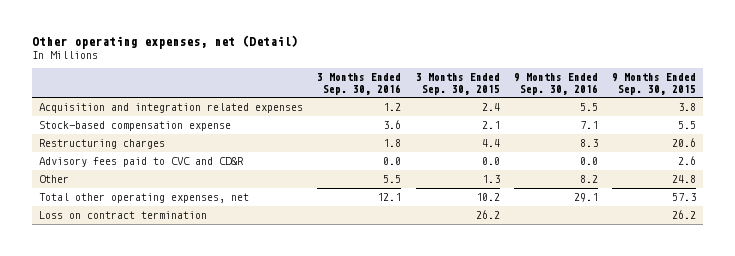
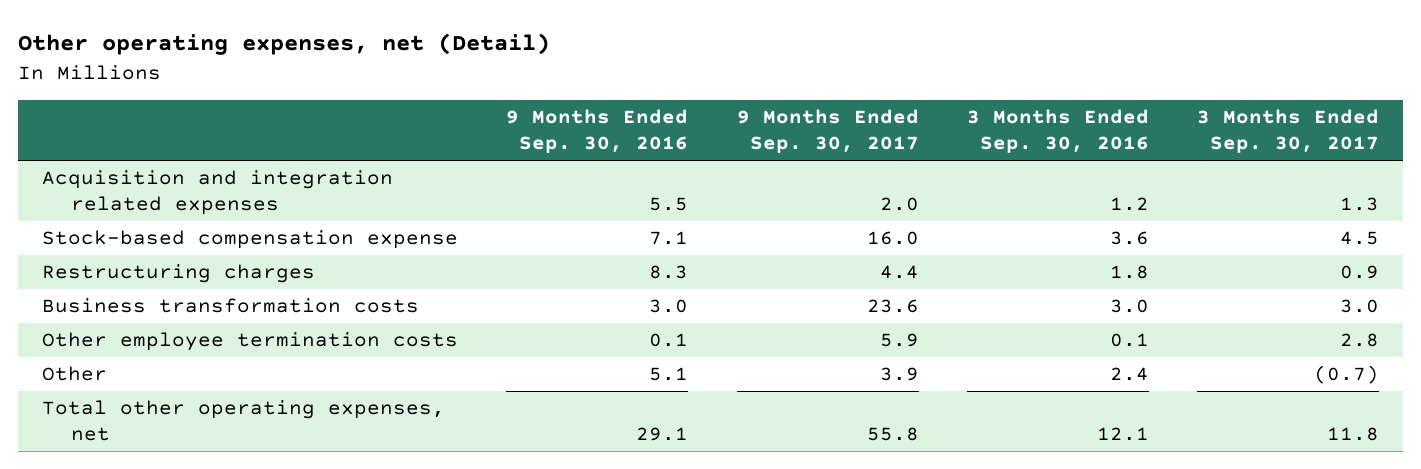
[415,73,500,95] 3 Months Ended Sep. 30, 2015 -> none
[612,73,697,95] 9 Months Ended Sep. 30, 2015 -> none
none -> [736,109,919,154] 9 Months Ended Sep. 30, 2017
none -> [1197,109,1380,154] 3 Months Ended Sep. 30, 2017
[39,157,245,168] Advisory fees paid to CVC and CD&R -> none
none -> [41,298,419,314] Business transformation costs
none -> [41,332,458,352] Other employee termination costs
[383,175,402,184] 5.5 -> [1109,367,1149,382] 2.4
[579,175,598,184] 8.2 -> [649,367,689,382] 5.1
[39,211,208,220] Loss on contract termination -> none

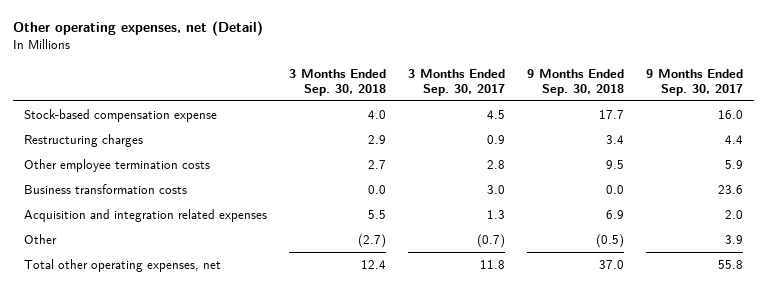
[506,109,689,154] 9 Months Ended Sep. 30, 2016 -> none
[966,109,1149,154] 3 Months Ended Sep. 30, 2016 -> none
none -> [288,68,386,96] 3 Months Ended Sep. 30, 2018
none -> [526,68,624,96] 9 Months Ended Sep. 30, 2018
[41,298,419,314] Business transformation costs -> [24,183,188,194] Business transformation costs
[41,170,393,216] Acquisition and integration related expenses -> [24,208,268,222] Acquisition and integration related expenses

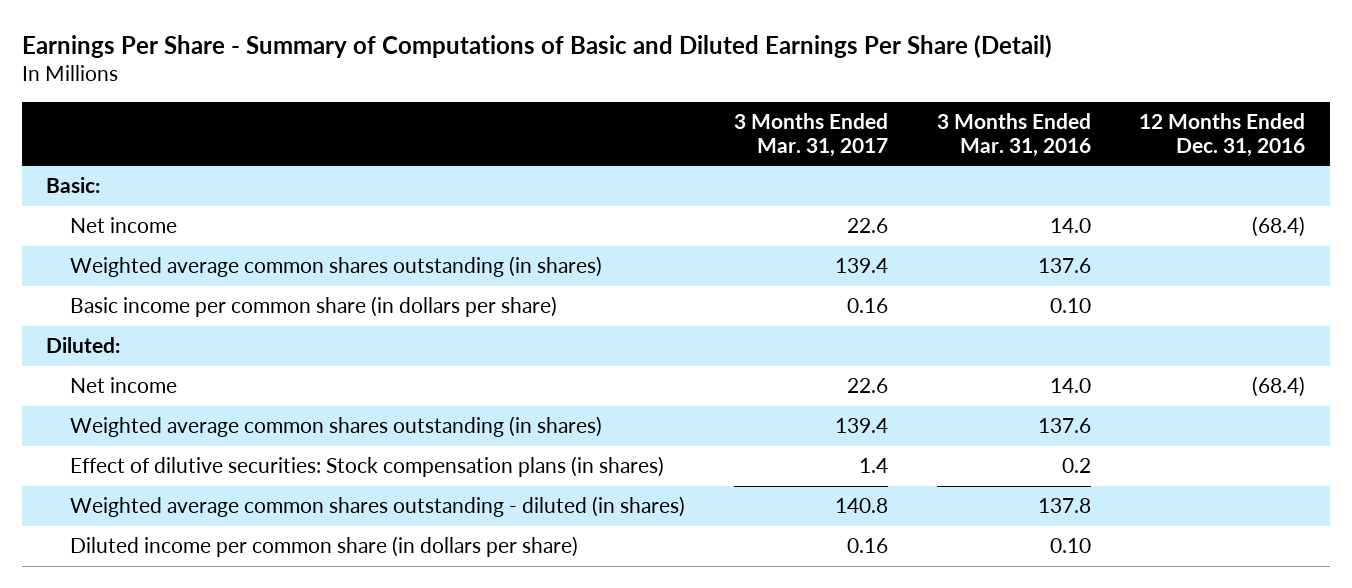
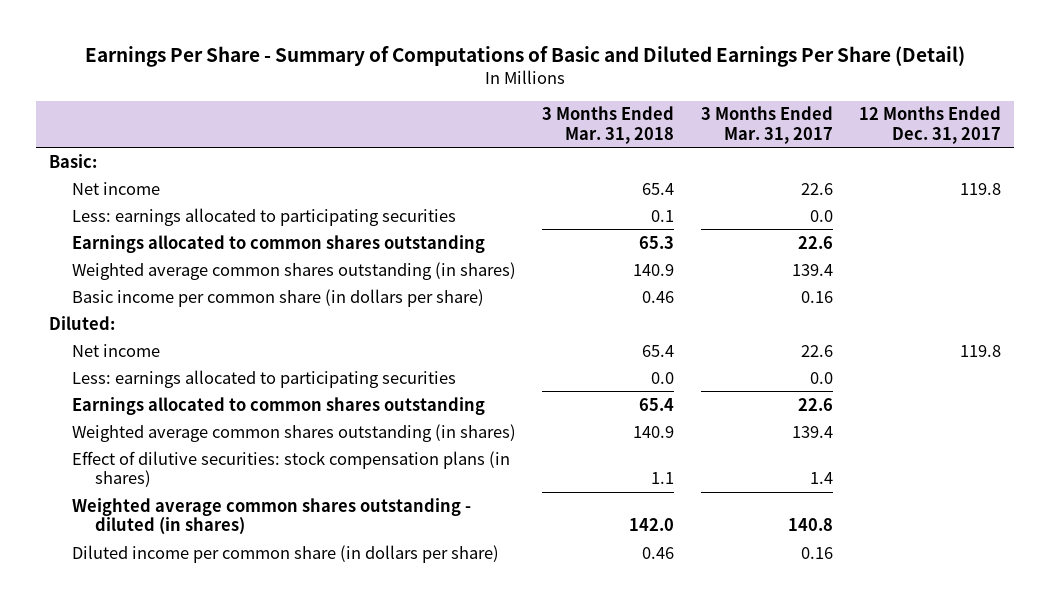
[936,112,1091,157] 3 Months Ended Mar. 31, 2016 -> none
[1139,112,1306,157] 12 Months Ended Dec. 31, 2016 -> none
none -> [542,106,675,144] 3 Months Ended Mar. 31, 2018
none -> [858,106,1001,144] 12 Months Ended Dec. 31, 2017
none -> [72,207,457,226] Less: earnings allocated to participating securities
none -> [72,234,486,253] Earnings allocated to common shares outstanding
none -> [72,369,457,388] Less: earnings allocated to participating securities
none -> [72,396,486,415] Earnings allocated to common shares outstanding
[70,456,665,478] Effect of dilutive securities: Stock compensation plans (in shares) -> [72,450,511,488] Effect of dilutive securities: stock compensation plans (in shares)

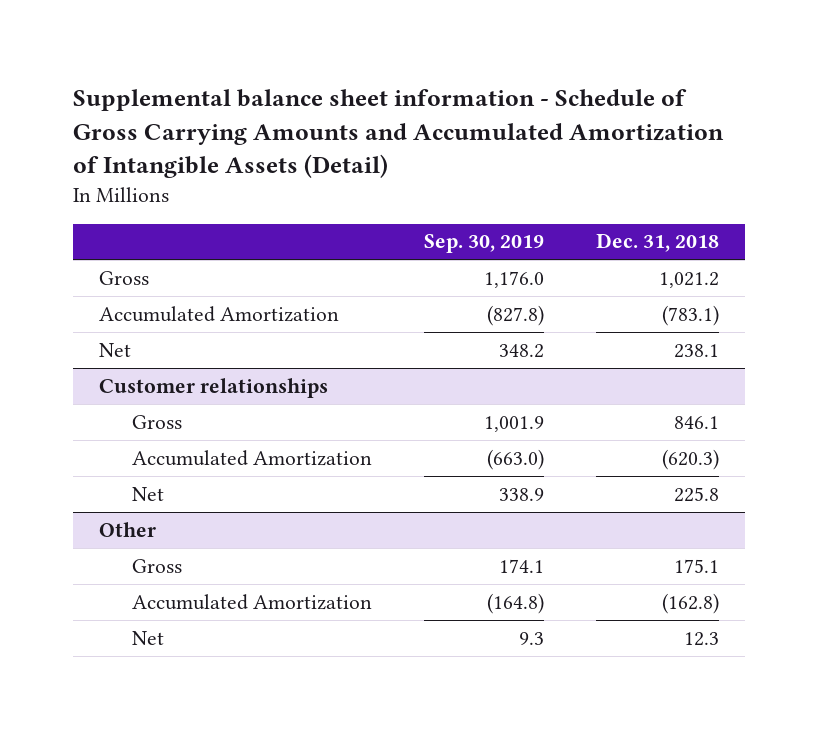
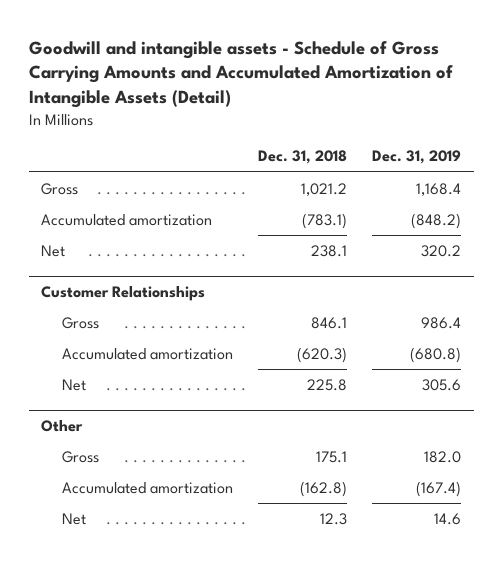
[72,89,724,178] Supplemental balance sheet information - Schedule of Gross Carrying Amounts and Accumulated Amortization of Intangible Assets (Detail) -> [28,40,453,109] Goodwill and intangible assets - Schedule of Gross Carrying Amounts and Accumulated Amortization of Intangible Assets (Detail)
[424,234,545,254] Sep. 30, 2019 -> none
none -> [372,150,462,165] Dec. 31, 2019
[98,305,339,322] Accumulated Amortization -> [41,213,213,226] Accumulated amortization
[98,377,328,398] Customer relationships -> [41,286,206,302] Customer Relationships
[131,449,372,466] Accumulated Amortization -> [61,347,233,360] Accumulated amortization
[131,593,372,610] Accumulated Amortization -> [61,481,233,494] Accumulated amortization

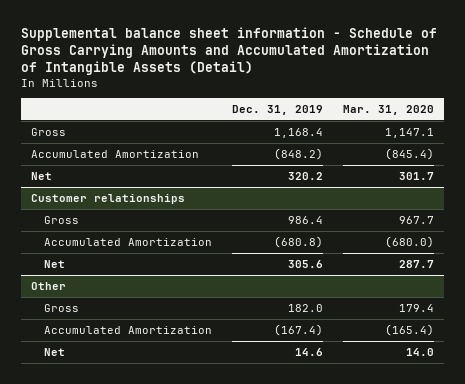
[28,40,453,109] Goodwill and intangible assets - Schedule of Gross Carrying Amounts and Accumulated Amortization of Intangible Assets (Detail) -> [21,27,438,76] Supplemental balance sheet information - Schedule of Gross Carrying Amounts and Accumulated Amortization of Intangible Assets (Detail)
[258,150,348,165] Dec. 31, 2018 -> none
none -> [343,104,435,115] Mar. 31, 2020
[41,213,213,226] Accumulated amortization -> [31,149,200,158] Accumulated Amortization
[41,286,206,302] Customer Relationships -> [31,193,186,204] Customer relationships
[61,347,233,360] Accumulated amortization -> [44,237,213,246] Accumulated Amortization
[61,481,233,494] Accumulated amortization -> [44,325,213,334] Accumulated Amortization

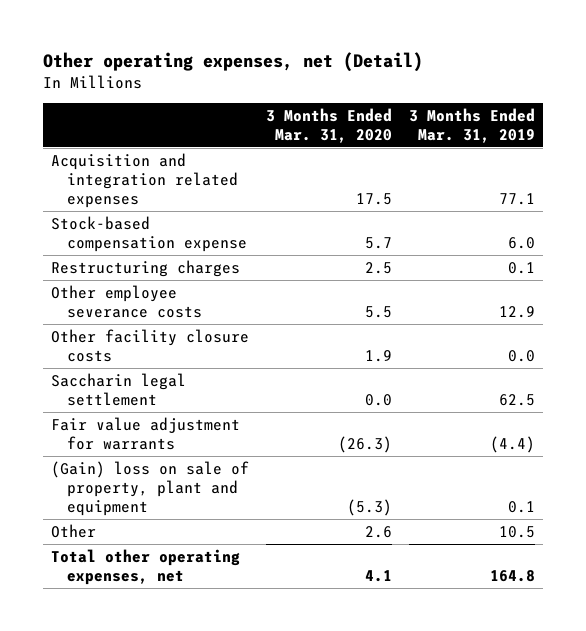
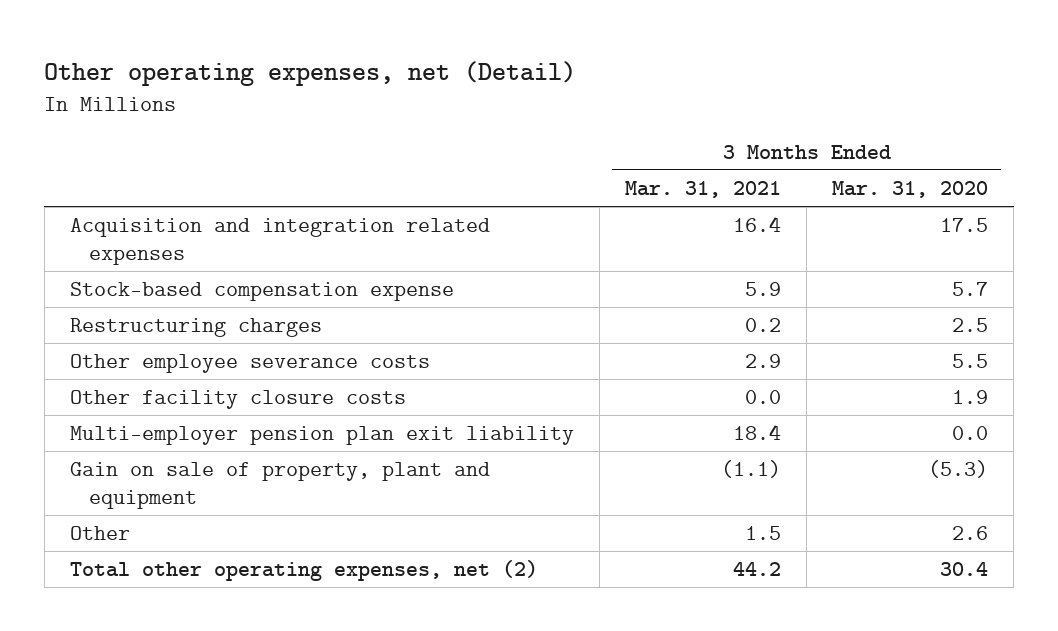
[408,108,535,144] 3 Months Ended Mar. 31, 2019 -> none
none -> [625,181,782,199] Mar. 31, 2021
[51,416,241,450] Fair value adjustment for warrants -> none
[51,372,187,406] Saccharin legal settlement -> [69,426,574,446] Multi-employer pension plan exit liability
[51,460,250,516] (Gain) loss on sale of property, plant and equipment -> [69,462,490,509] Gain on sale of property, plant and equipment
[51,548,241,585] Total other operating expenses, net -> [69,560,538,582] Total other operating expenses, net (2)
[364,569,392,582] 4.1 -> [940,562,989,577] 30.4

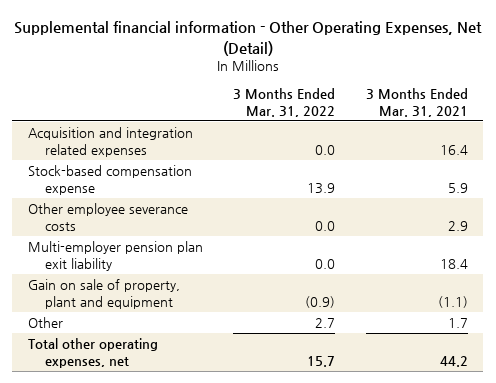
[44,60,577,86] Other operating expenses, net (Detail) -> [13,21,482,56] Supplemental financial information - Other Operating Expenses, Net (Detail)
[832,181,989,199] Mar. 31, 2020 -> none
none -> [233,88,336,117] 3 Months Ended Mar. 31, 2022
[69,318,322,338] Restructuring charges -> none
[69,390,406,410] Other facility closure costs -> none
[745,526,782,541] 1.5 -> [447,318,468,329] 1.7
[69,560,538,582] Total other operating expenses, net (2) -> [27,338,158,368] Total other operating expenses, net

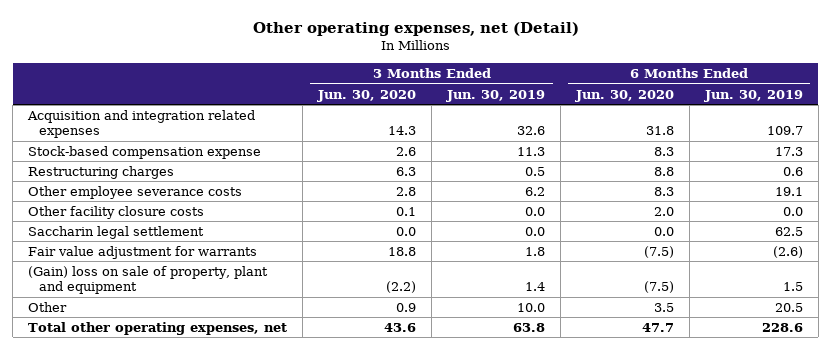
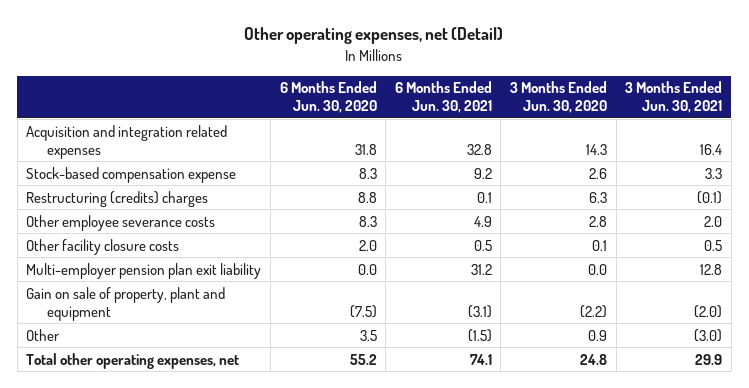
[446,89,546,102] Jun. 30, 2019 -> none
[703,89,803,102] Jun. 30, 2019 -> none
none -> [394,81,492,114] 6 Months Ended Jun. 30, 2021
none -> [625,81,723,114] 3 Months Ended Jun. 30, 2021
[28,165,175,179] Restructuring charges -> [26,190,209,207] Restructuring (credits) charges
[28,245,258,259] Fair value adjustment for warrants -> none
[28,225,205,239] Saccharin legal settlement -> [26,262,262,279] Multi-employer pension plan exit liability
[28,265,269,295] (Gain) loss on sale of property, plant and equipment -> [26,286,226,321] Gain on sale of property, plant and equipment
[384,322,417,332] 43.6 -> [580,353,608,365] 24.8
[641,322,674,332] 47.7 -> [349,353,377,365] 55.2

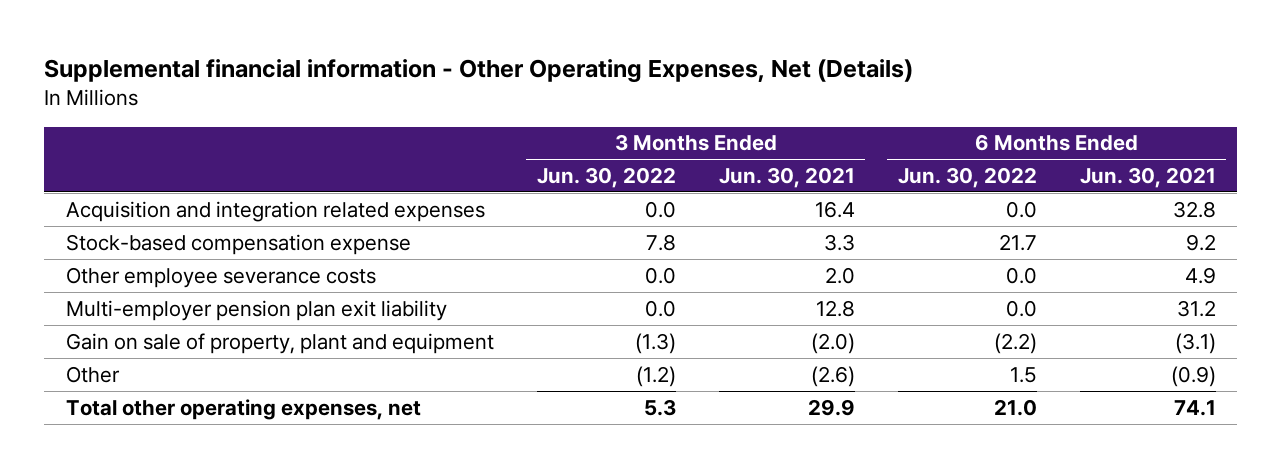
[244,27,504,45] Other operating expenses, net (Detail) -> [44,59,914,84] Supplemental financial information - Other Operating Expenses, Net (Details)
[279,81,377,114] 6 Months Ended Jun. 30, 2020 -> none
[510,81,608,114] 3 Months Ended Jun. 30, 2020 -> none
none -> [536,166,676,188] Jun. 30, 2022
none -> [897,166,1037,188] Jun. 30, 2022
[26,190,209,207] Restructuring (credits) charges -> none
[26,238,180,255] Other facility closure costs -> none
[467,328,492,342] (1.5) -> [1170,365,1216,387] (0.9)
[694,328,723,342] (3.0) -> [810,365,855,387] (2.6)

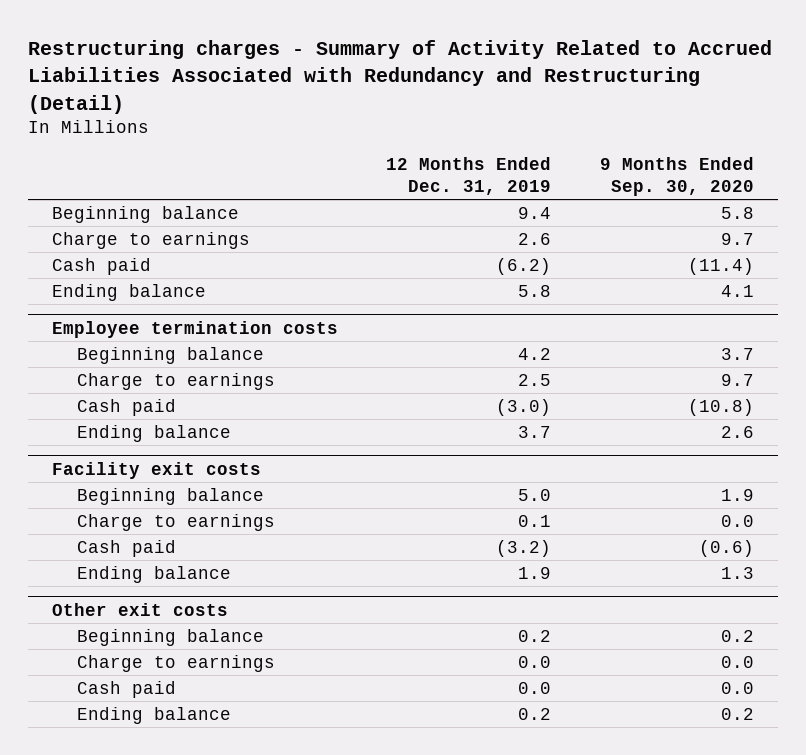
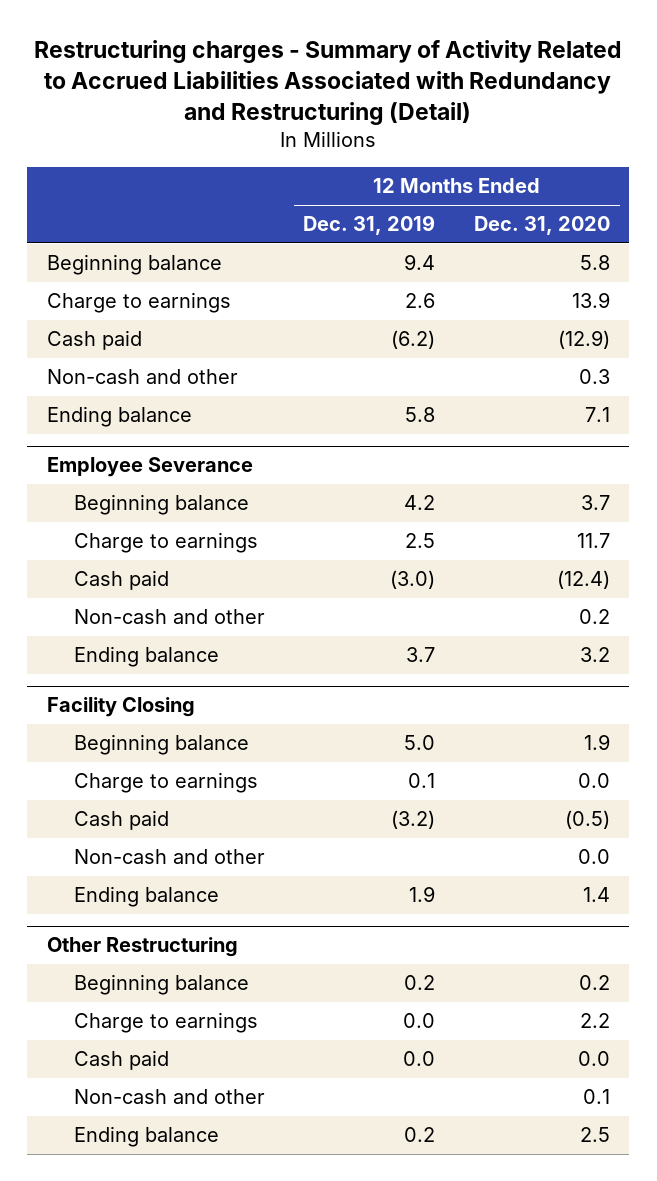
[599,156,754,196] 9 Months Ended Sep. 30, 2020 -> none
none -> [473,216,610,236] Dec. 31, 2020
none -> [46,369,238,385] Non-cash and other
[52,320,339,338] Employee termination costs -> [46,457,253,478] Employee Severance
none -> [73,609,265,625] Non-cash and other
[52,461,262,479] Facility exit costs -> [46,697,195,718] Facility Closing
none -> [73,849,265,865] Non-cash and other
[52,602,229,616] Other exit costs -> [46,937,238,958] Other Restructuring
none -> [73,1089,265,1105] Non-cash and other

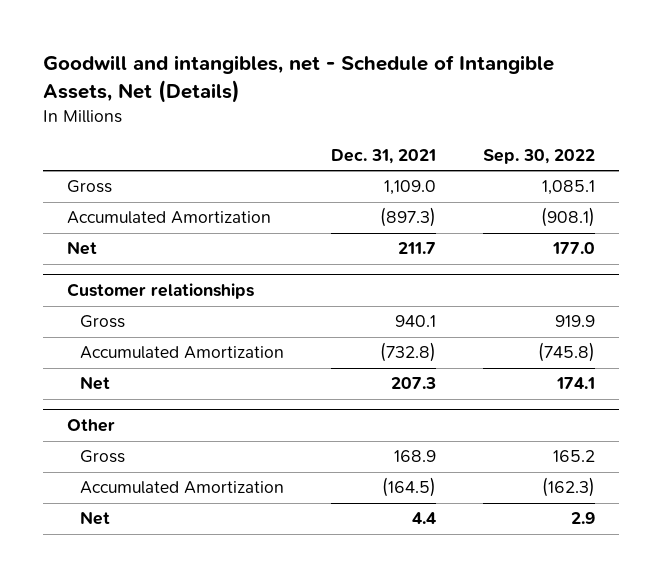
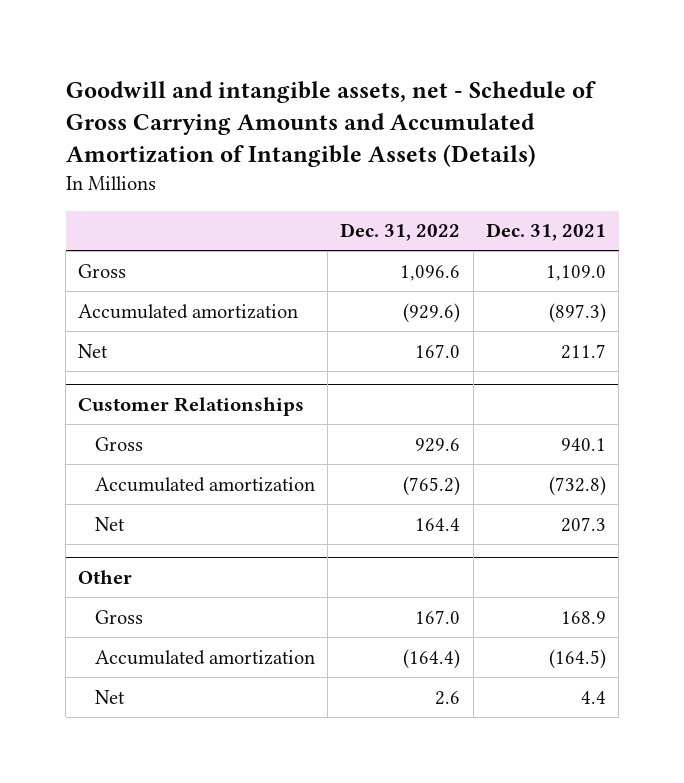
[42,55,554,103] Goodwill and intangibles, net - Schedule of Intangible Assets, Net (Details) -> [65,80,596,168] Goodwill and intangible assets, net - Schedule of Gross Carrying Amounts and Accumulated Amortization of Intangible Assets (Details)
[483,149,596,165] Sep. 30, 2022 -> none
none -> [340,223,461,242] Dec. 31, 2022
[66,211,271,225] Accumulated Amortization -> [78,303,299,319] Accumulated amortization
[66,283,254,300] Customer relationships -> [78,396,305,416] Customer Relationships
[79,346,284,360] Accumulated Amortization -> [94,476,315,492] Accumulated amortization
[79,481,284,495] Accumulated Amortization -> [94,649,315,665] Accumulated amortization

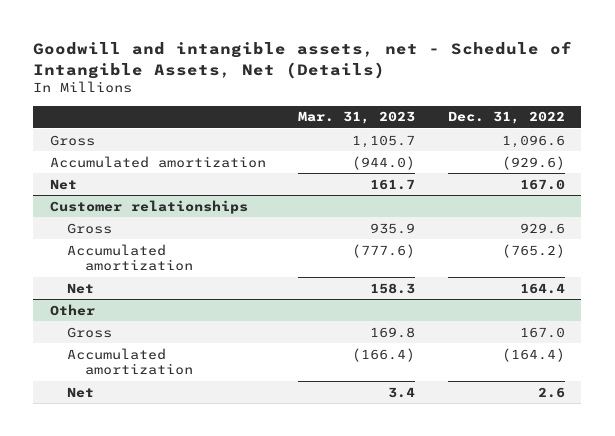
[65,80,596,168] Goodwill and intangible assets, net - Schedule of Gross Carrying Amounts and Accumulated Amortization of Intangible Assets (Details) -> [33,40,573,79] Goodwill and intangible assets, net - Schedule of Intangible Assets, Net (Details)
[485,223,606,242] Dec. 31, 2021 -> none
none -> [298,111,416,125] Mar. 31, 2023
[78,396,305,416] Customer Relationships -> [49,199,248,214] Customer relationships

